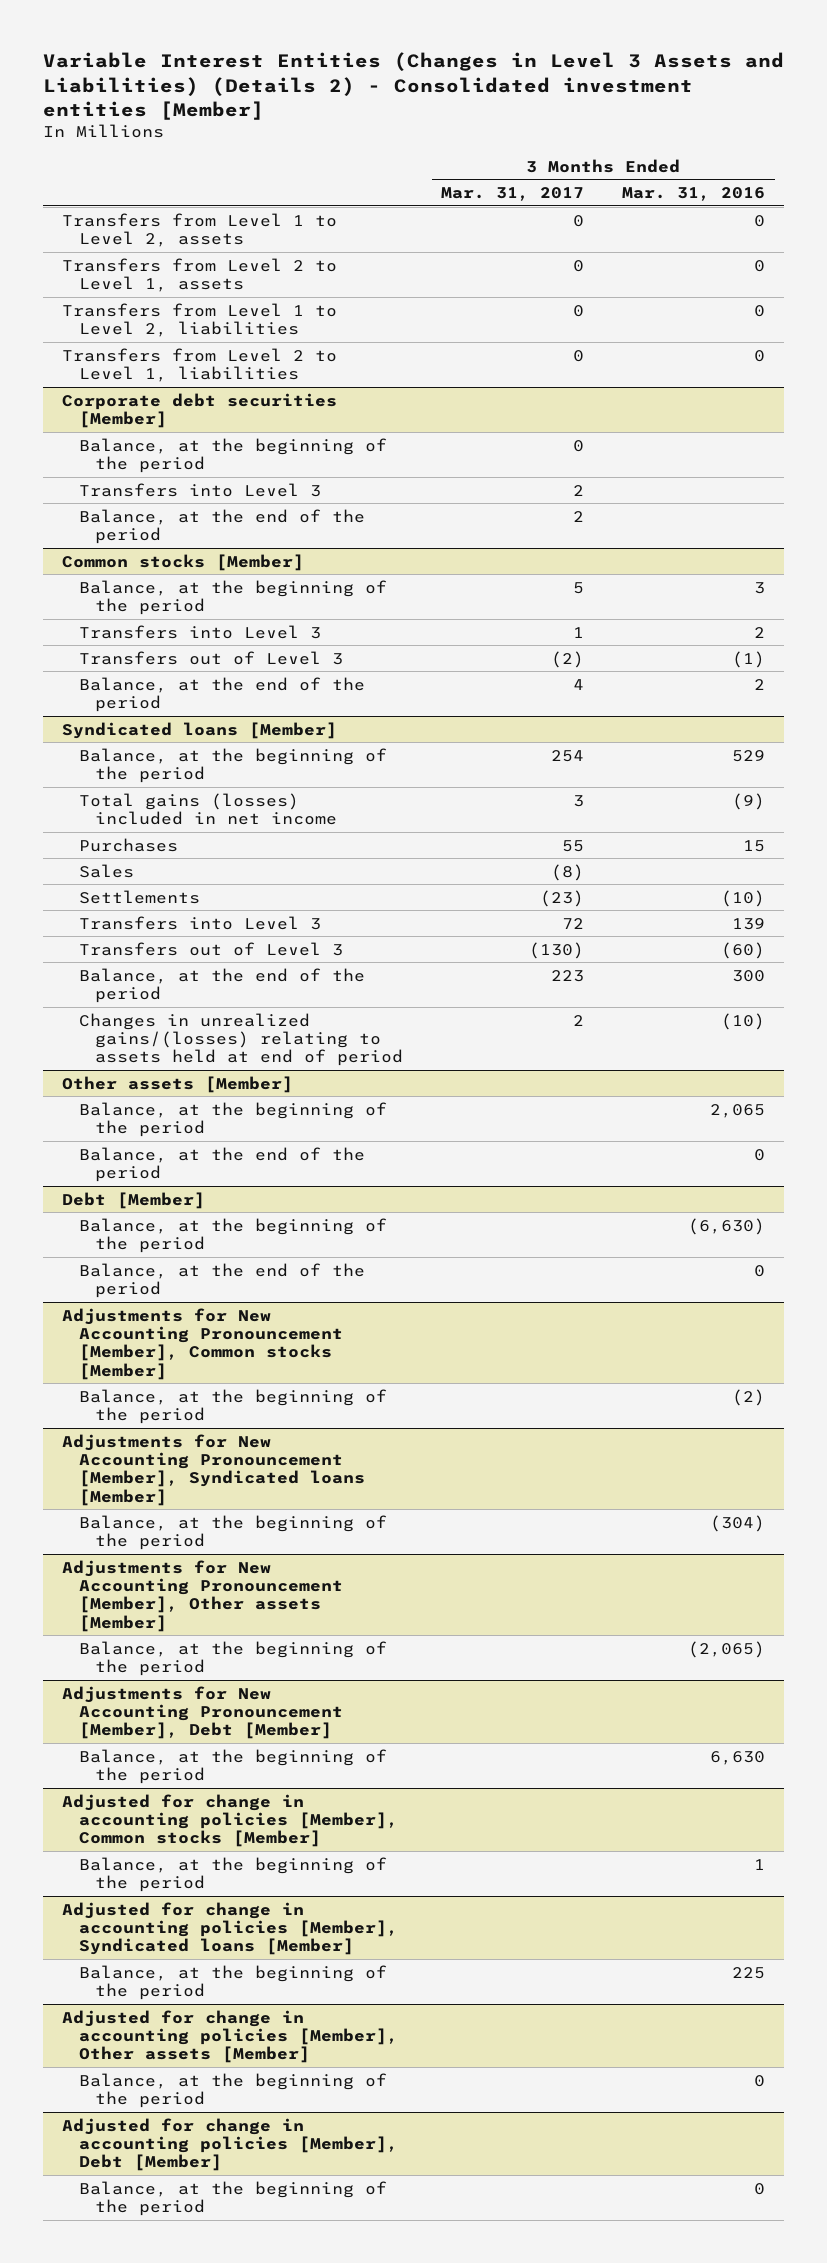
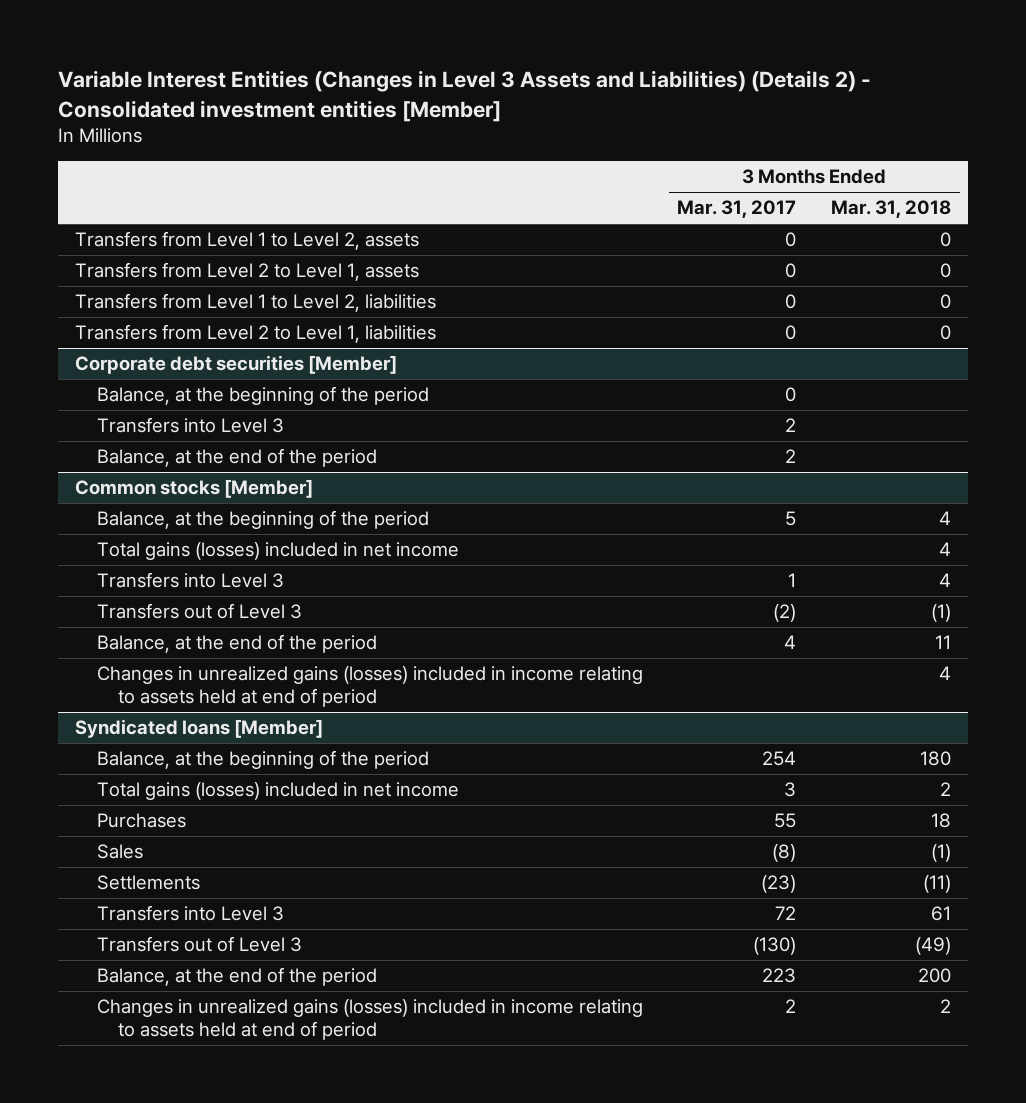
[622,187,766,202] Mar. 31, 2016 -> none
none -> [830,200,951,219] Mar. 31, 2018
none -> [96,542,459,561] Total gains (losses) included in net income
none -> [96,666,643,707] Changes in unrealized gains (losses) included in income relating to assets held at end of period
[62,1075,294,1093] Other assets [Member] -> none
[78,1101,387,1137] Balance, at the beginning of the period -> none
[78,1146,365,1182] Balance, at the end of the period -> none
[62,1191,206,1209] Debt [Member] -> none
[78,1217,387,1253] Balance, at the beginning of the period -> none
[78,1262,365,1298] Balance, at the end of the period -> none
[62,1307,343,1380] Adjustments for New Accounting Pronouncement [Member], Common stocks [Member] -> none
[78,1388,387,1424] Balance, at the beginning of the period -> none
[62,1433,365,1506] Adjustments for New Accounting Pronouncement [Member], Syndicated loans [Member] -> none
[78,1514,387,1550] Balance, at the beginning of the period -> none
[62,1559,343,1632] Adjustments for New Accounting Pronouncement [Member], Other assets [Member] -> none
[78,1640,387,1676] Balance, at the beginning of the period -> none
[62,1685,343,1740] Adjustments for New Accounting Pronouncement [Member], Debt [Member] -> none
[78,1748,387,1784] Balance, at the beginning of the period -> none
[62,1793,398,1848] Adjusted for change in accounting policies [Member], Common stocks [Member] -> none
[78,1856,387,1892] Balance, at the beginning of the period -> none
[62,1901,398,1956] Adjusted for change in accounting policies [Member], Syndicated loans [Member] -> none
[78,1964,387,2000] Balance, at the beginning of the period -> none
[62,2009,398,2064] Adjusted for change in accounting policies [Member], Other assets [Member] -> none
[78,2072,387,2108] Balance, at the beginning of the period -> none
[62,2117,398,2172] Adjusted for change in accounting policies [Member], Debt [Member] -> none
[78,2180,387,2216] Balance, at the beginning of the period -> none
[78,1012,404,1067] Changes in unrealized gains/(losses) relating to assets held at end of period -> [96,999,643,1040] Changes in unrealized gains (losses) included in income relating to assets held at end of period

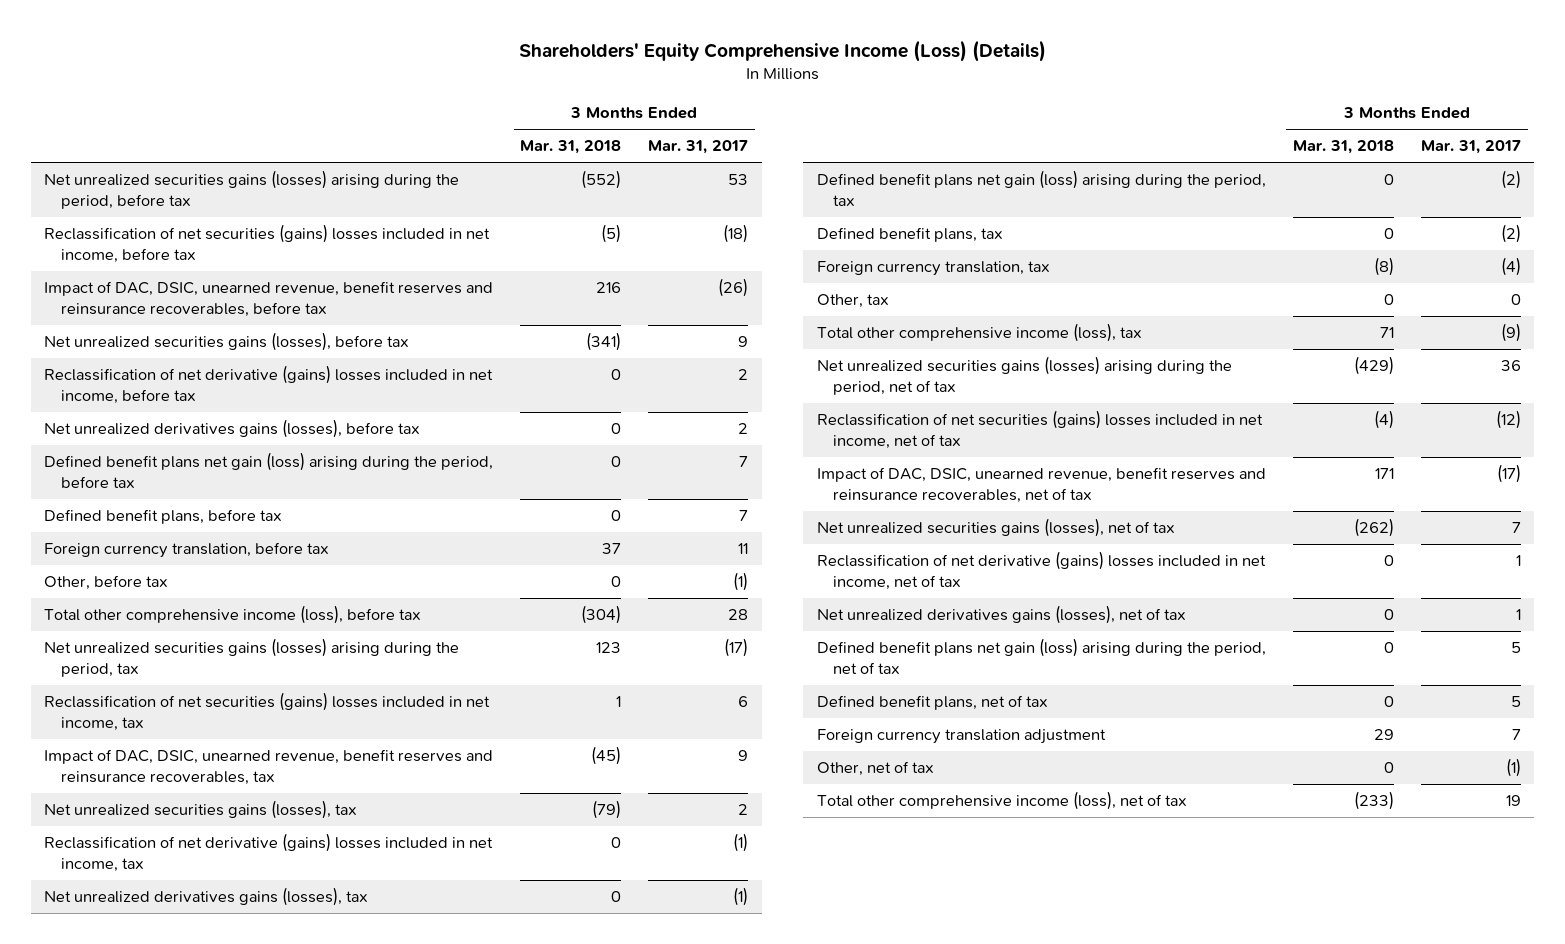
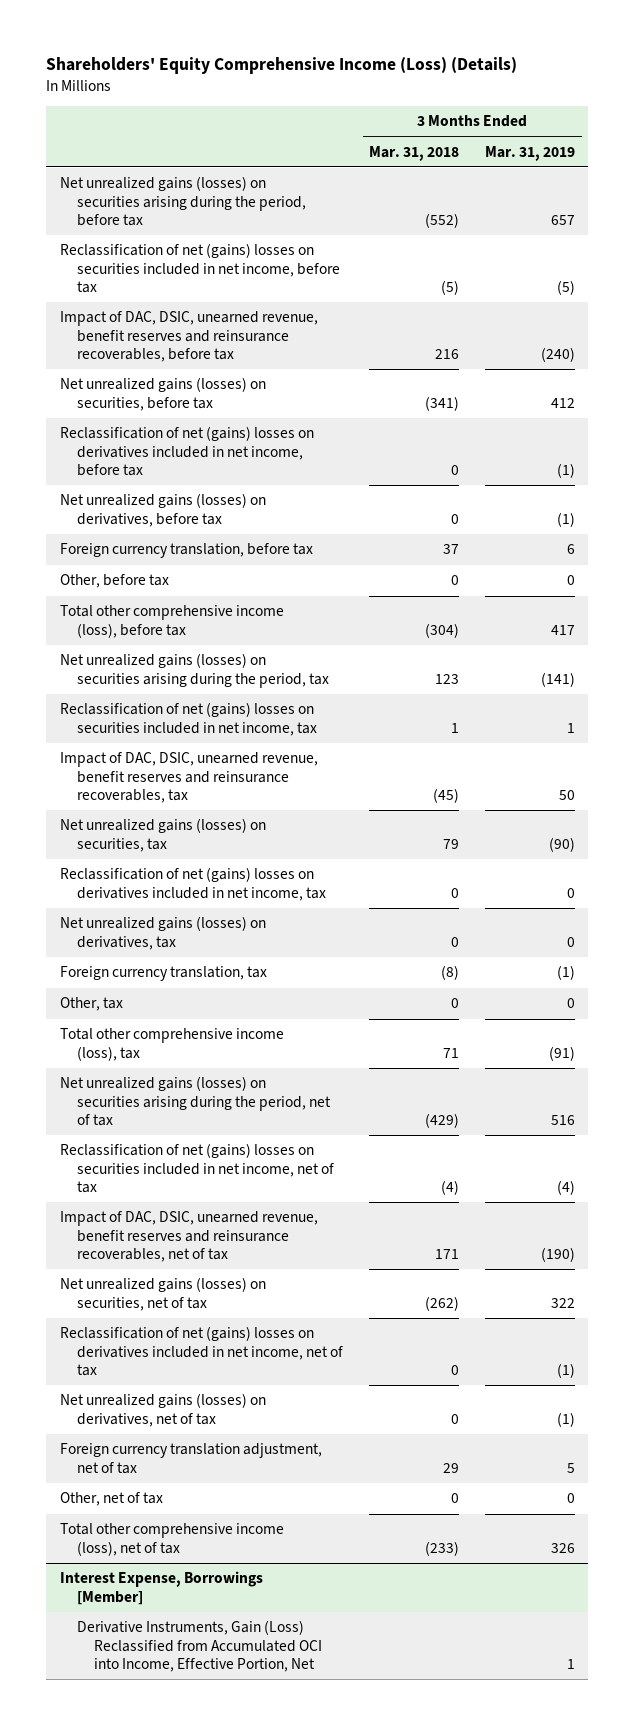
[648,140,749,155] Mar. 31, 2017 -> none
none -> [485,145,576,161] Mar. 31, 2019
[44,170,460,209] Net unrealized securities gains (losses) arising during the period, before tax -> [59,176,306,226] Net unrealized gains (losses) on securities arising during the period, before tax
[44,224,491,263] Reclassification of net securities (gains) losses included in net income, before tax -> [59,243,340,293] Reclassification of net (gains) losses on securities included in net income, before tax
[44,452,494,488] Defined benefit plans net gain (loss) arising during the period, before tax -> none
[44,509,283,525] Defined benefit plans, before tax -> none
[44,332,410,352] Net unrealized securities gains (losses), before tax -> [59,377,266,411] Net unrealized gains (losses) on securities, before tax
[44,365,494,404] Reclassification of net derivative (gains) losses included in net income, before tax -> [59,426,314,476] Reclassification of net (gains) losses on derivatives included in net income, before tax
[44,419,421,439] Net unrealized derivatives gains (losses), before tax -> [59,493,266,527] Net unrealized gains (losses) on derivatives, before tax
[44,638,460,677] Net unrealized securities gains (losses) arising during the period, tax -> [59,653,329,688] Net unrealized gains (losses) on securities arising during the period, tax
[44,692,491,731] Reclassification of net securities (gains) losses included in net income, tax -> [59,702,317,736] Reclassification of net (gains) losses on securities included in net income, tax
[816,170,1266,206] Defined benefit plans net gain (loss) arising during the period, tax -> none
[816,227,1003,243] Defined benefit plans, tax -> none
[44,800,358,820] Net unrealized securities gains (losses), tax -> [59,818,266,852] Net unrealized gains (losses) on securities, tax
[592,800,622,820] (79) -> [443,838,460,849] 79
[44,833,494,872] Reclassification of net derivative (gains) losses included in net income, tax -> [59,867,326,901] Reclassification of net (gains) losses on derivatives included in net income, tax
[44,887,369,907] Net unrealized derivatives gains (losses), tax -> [59,916,266,950] Net unrealized gains (losses) on derivatives, tax
[816,356,1232,395] Net unrealized securities gains (losses) arising during the period, net of tax -> [59,1076,331,1126] Net unrealized gains (losses) on securities arising during the period, net of tax
[816,410,1263,449] Reclassification of net securities (gains) losses included in net income, net of tax -> [59,1143,334,1193] Reclassification of net (gains) losses on securities included in net income, net of tax
[816,638,1266,674] Defined benefit plans net gain (loss) arising during the period, net of tax -> none
[816,695,1048,711] Defined benefit plans, net of tax -> none
[816,518,1175,538] Net unrealized securities gains (losses), net of tax -> [59,1277,266,1311] Net unrealized gains (losses) on securities, net of tax
[816,551,1266,590] Reclassification of net derivative (gains) losses included in net income, net of tax -> [59,1326,343,1376] Reclassification of net (gains) losses on derivatives included in net income, net of tax
[816,605,1186,625] Net unrealized derivatives gains (losses), net of tax -> [59,1393,266,1427] Net unrealized gains (losses) on derivatives, net of tax
[816,729,1106,745] Foreign currency translation adjustment -> [59,1443,322,1474] Foreign currency translation adjustment, net of tax
none -> [59,1571,263,1605] Interest Expense, Borrowings [Member]
none -> [76,1620,323,1672] Derivative Instruments, Gain (Loss) Reclassified from Accumulated OCI into Income, Effective Portion, Net

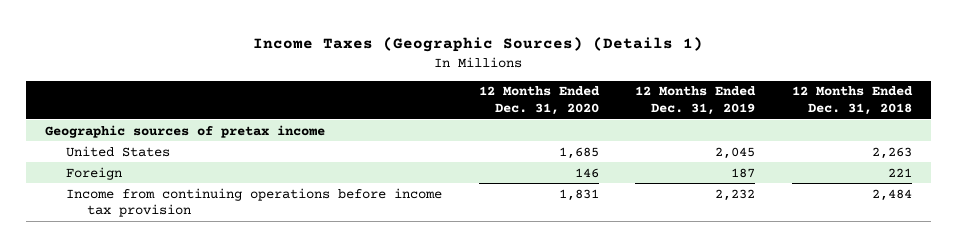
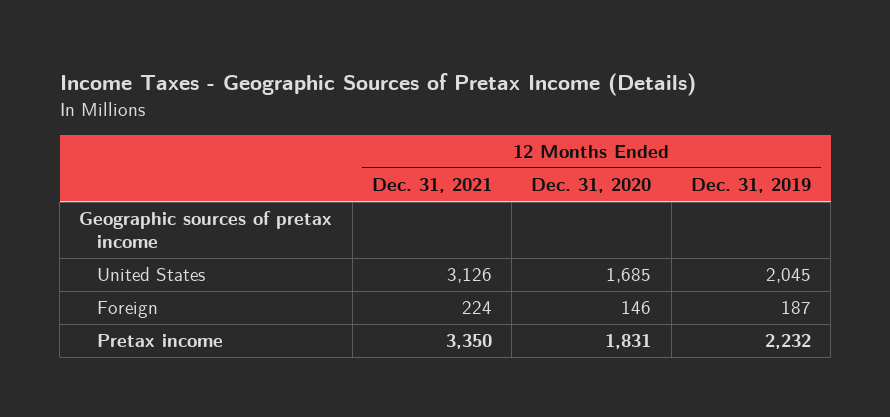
[253,36,704,52] Income Taxes (Geographic Sources) (Details 1) -> [59,72,696,96] Income Taxes - Geographic Sources of Pretax Income (Details)
[792,86,914,116] 12 Months Ended Dec. 31, 2018 -> none
none -> [371,178,492,194] Dec. 31, 2021
[65,187,442,218] Income from continuing operations before income tax provision -> [97,334,224,348] Pretax income

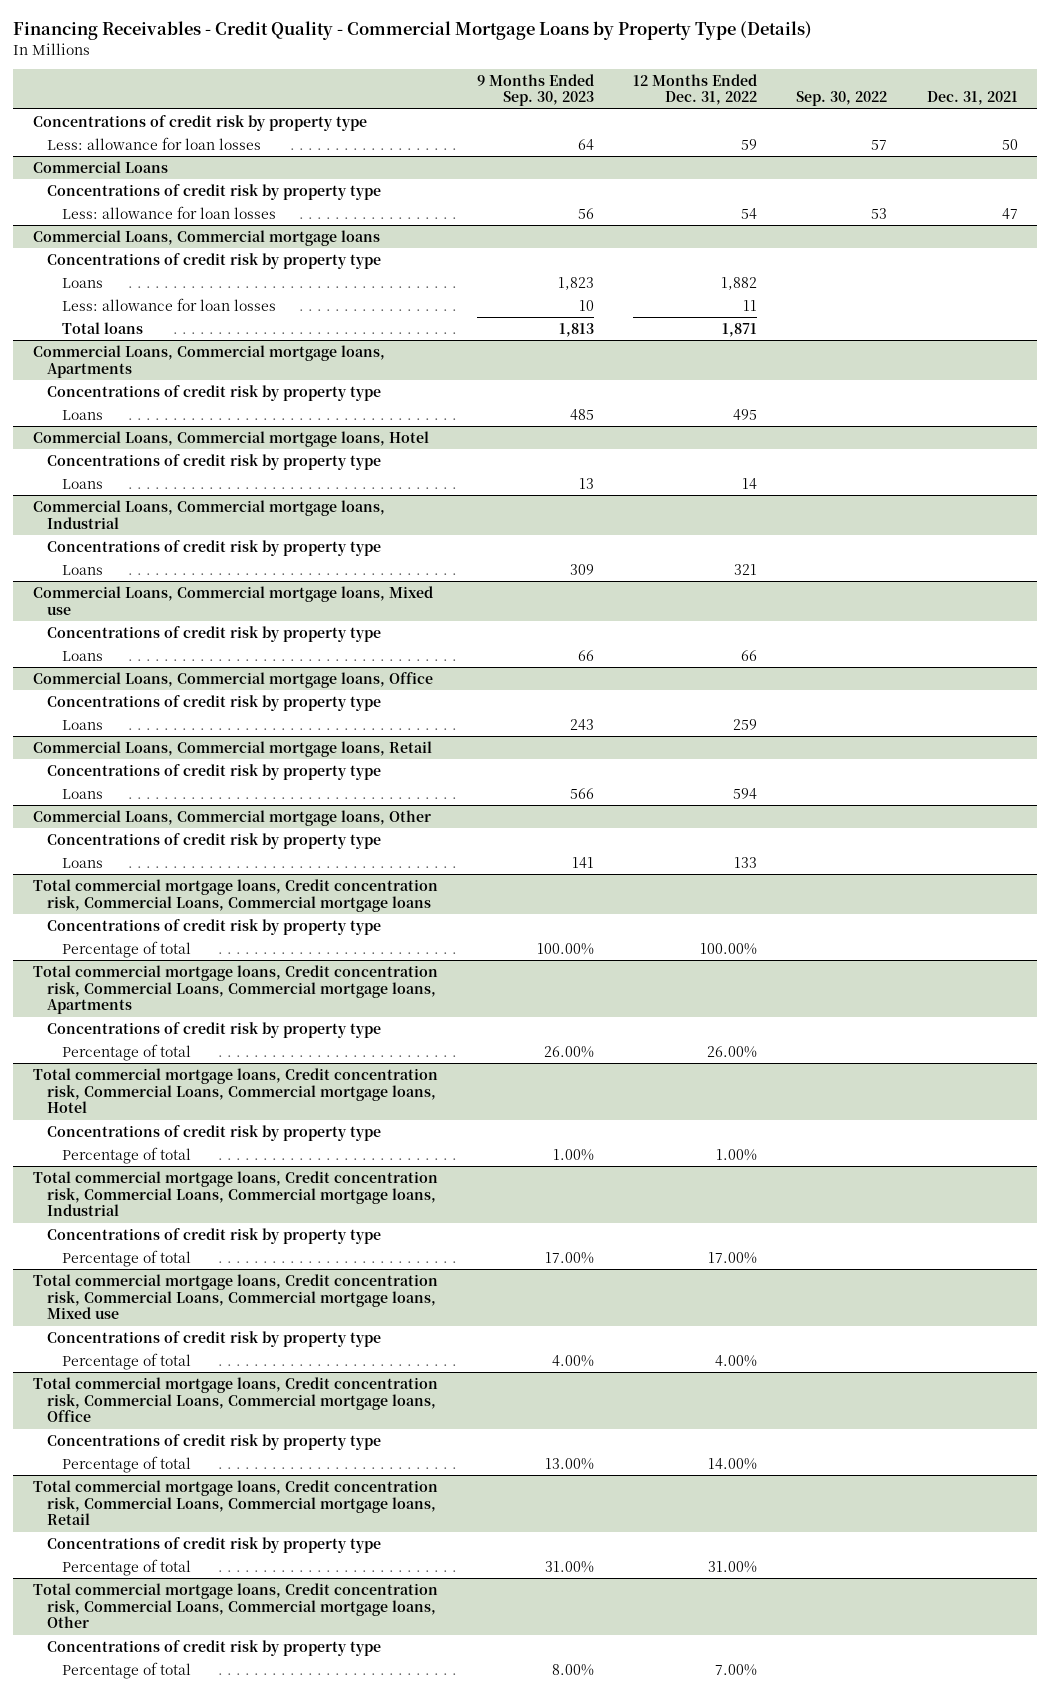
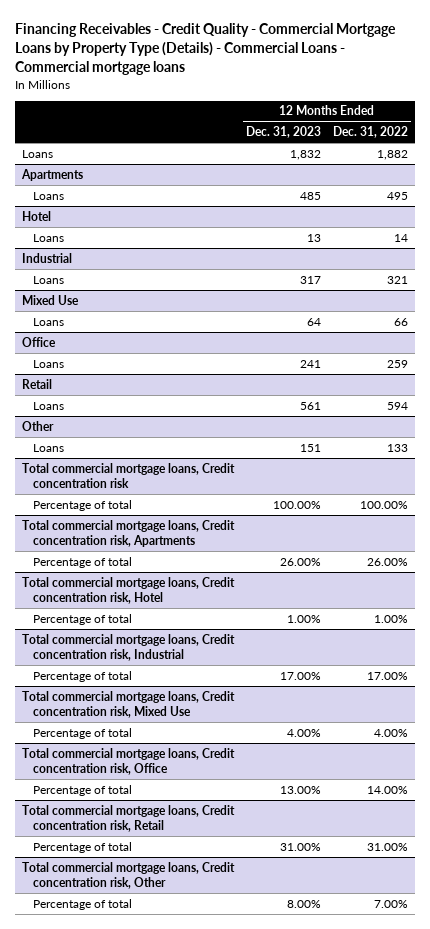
[13,21,813,41] Financing Receivables - Credit Quality - Commercial Mortgage Loans by Property Type (Details) -> [15,23,397,76] Financing Receivables - Credit Quality - Commercial Mortgage Loans by Property Type (Details) - Commercial Loans - Commercial mortgage loans
[477,73,595,107] 9 Months Ended Sep. 30, 2023 -> none
[796,91,888,107] Sep. 30, 2022 -> none
[926,91,1018,106] Dec. 31, 2021 -> none
none -> [246,126,322,139] Dec. 31, 2023
[32,114,367,131] Concentrations of credit risk by property type -> none
[47,136,262,150] Less: allowance for loan losses -> none
[32,160,168,173] Commercial Loans -> none
[47,183,382,200] Concentrations of credit risk by property type -> none
[61,205,276,219] Less: allowance for loan losses -> none
[32,229,380,246] Commercial Loans, Commercial mortgage loans -> none
[47,252,382,269] Concentrations of credit risk by property type -> none
[61,297,276,311] Less: allowance for loan losses -> none
[61,321,143,334] Total loans -> none
[32,344,385,378] Commercial Loans, Commercial mortgage loans, Apartments -> none
[47,384,382,401] Concentrations of credit risk by property type -> none
none -> [20,168,83,181] Apartments
[32,430,429,447] Commercial Loans, Commercial mortgage loans, Hotel -> none
[47,453,382,470] Concentrations of credit risk by property type -> none
none -> [21,210,51,221] Hotel
[32,499,385,529] Commercial Loans, Commercial mortgage loans, Industrial -> none
[47,539,382,556] Concentrations of credit risk by property type -> none
none -> [21,252,72,263] Industrial
[32,585,433,615] Commercial Loans, Commercial mortgage loans, Mixed use -> none
[47,625,382,642] Concentrations of credit risk by property type -> none
none -> [21,294,79,305] Mixed Use
[32,671,433,688] Commercial Loans, Commercial mortgage loans, Office -> none
[47,694,382,711] Concentrations of credit risk by property type -> none
none -> [21,336,56,347] Office
[32,740,432,757] Commercial Loans, Commercial mortgage loans, Retail -> none
[47,763,382,780] Concentrations of credit risk by property type -> none
none -> [21,378,52,389] Retail
[32,809,431,826] Commercial Loans, Commercial mortgage loans, Other -> none
[47,832,382,849] Concentrations of credit risk by property type -> none
none -> [21,420,54,431] Other
[47,918,382,935] Concentrations of credit risk by property type -> none
[32,878,438,912] Total commercial mortgage loans, Credit concentration risk, Commercial Loans, Commercial mortgage loans -> [21,462,235,488] Total commercial mortgage loans, Credit concentration risk
[47,1021,382,1038] Concentrations of credit risk by property type -> none
[32,964,438,1015] Total commercial mortgage loans, Credit concentration risk, Commercial Loans, Commercial mortgage loans, Apartments -> [21,519,235,547] Total commercial mortgage loans, Credit concentration risk, Apartments
[47,1124,382,1141] Concentrations of credit risk by property type -> none
[32,1067,438,1114] Total commercial mortgage loans, Credit concentration risk, Commercial Loans, Commercial mortgage loans, Hotel -> [21,576,235,604] Total commercial mortgage loans, Credit concentration risk, Hotel
[47,1227,382,1244] Concentrations of credit risk by property type -> none
[32,1170,438,1217] Total commercial mortgage loans, Credit concentration risk, Commercial Loans, Commercial mortgage loans, Industrial -> [21,633,235,661] Total commercial mortgage loans, Credit concentration risk, Industrial
[47,1330,382,1347] Concentrations of credit risk by property type -> none
[32,1273,438,1320] Total commercial mortgage loans, Credit concentration risk, Commercial Loans, Commercial mortgage loans, Mixed use -> [21,690,235,718] Total commercial mortgage loans, Credit concentration risk, Mixed Use
[47,1433,382,1450] Concentrations of credit risk by property type -> none
[32,1376,438,1423] Total commercial mortgage loans, Credit concentration risk, Commercial Loans, Commercial mortgage loans, Office -> [21,747,235,775] Total commercial mortgage loans, Credit concentration risk, Office
[47,1536,382,1553] Concentrations of credit risk by property type -> none
[32,1479,438,1526] Total commercial mortgage loans, Credit concentration risk, Commercial Loans, Commercial mortgage loans, Retail -> [21,804,235,832] Total commercial mortgage loans, Credit concentration risk, Retail
[47,1639,382,1656] Concentrations of credit risk by property type -> none
[32,1582,438,1629] Total commercial mortgage loans, Credit concentration risk, Commercial Loans, Commercial mortgage loans, Other -> [21,861,235,889] Total commercial mortgage loans, Credit concentration risk, Other

